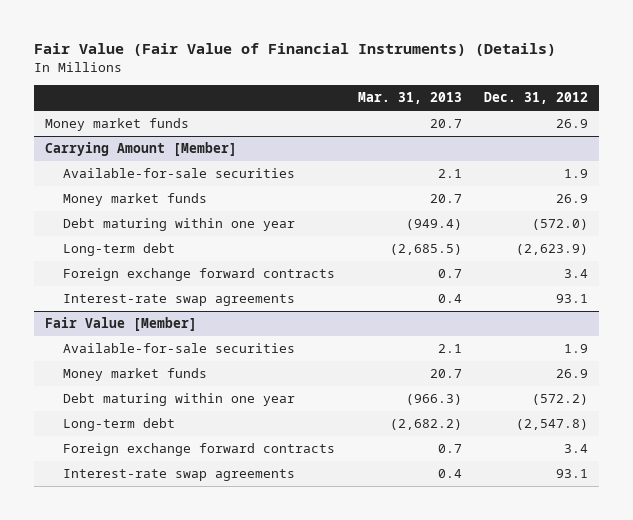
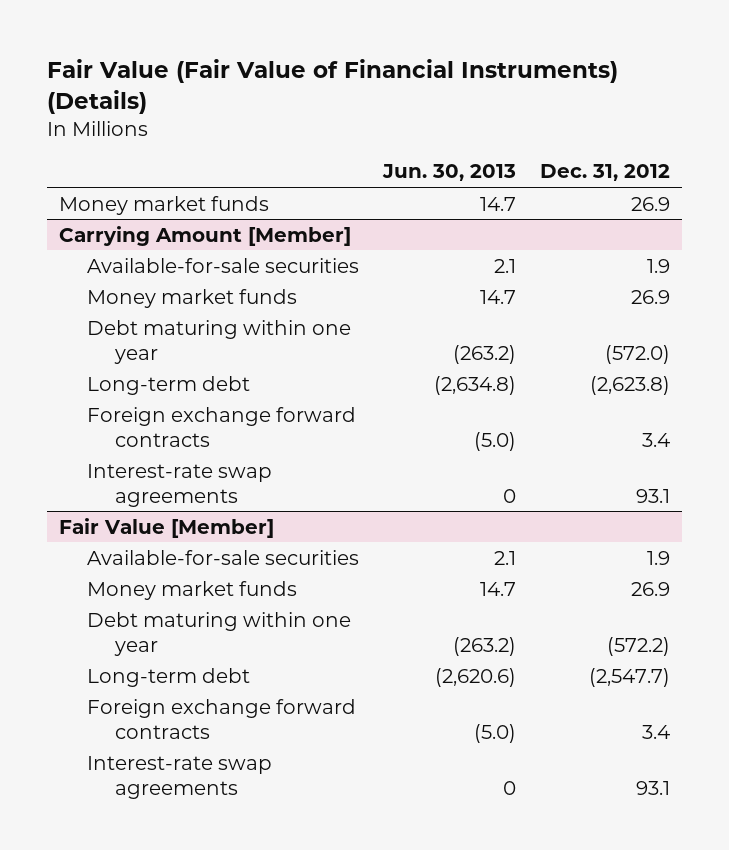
[357,92,462,105] Mar. 31, 2013 -> none
none -> [381,164,516,182] Jun. 30, 2013
[515,244,588,256] (2,623.9) -> [589,375,670,395] (2,623.8)
[515,419,588,431] (2,547.8) -> [588,667,670,687] (2,547.7)

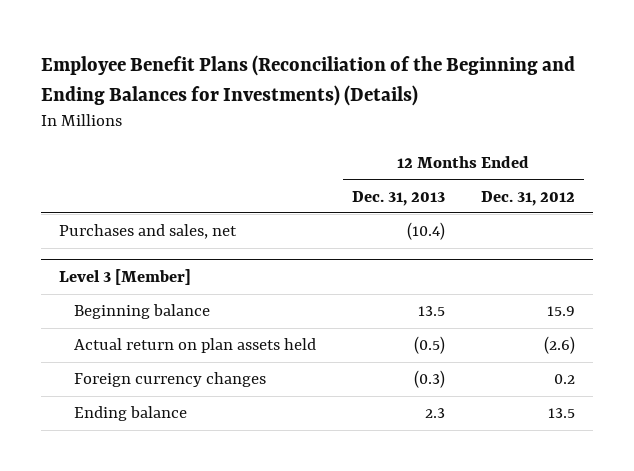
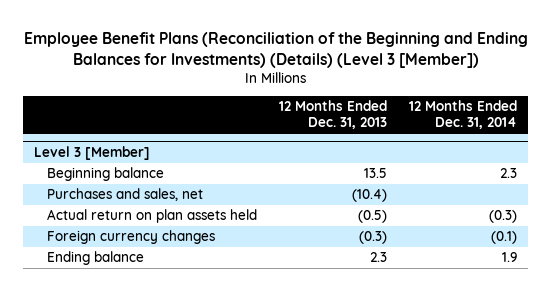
[41,54,576,106] Employee Benefit Plans (Reconciliation of the Beginning and Ending Balances for Investments) (Details) -> [23,32,528,68] Employee Benefit Plans (Reconciliation of the Beginning and Ending Balances for Investments) (Details) (Level 3 [Member])
[480,190,575,206] Dec. 31, 2012 -> none
none -> [408,100,517,130] 12 Months Ended Dec. 31, 2014
[58,224,237,240] Purchases and sales, net -> none
none -> [46,188,203,202] Purchases and sales, net

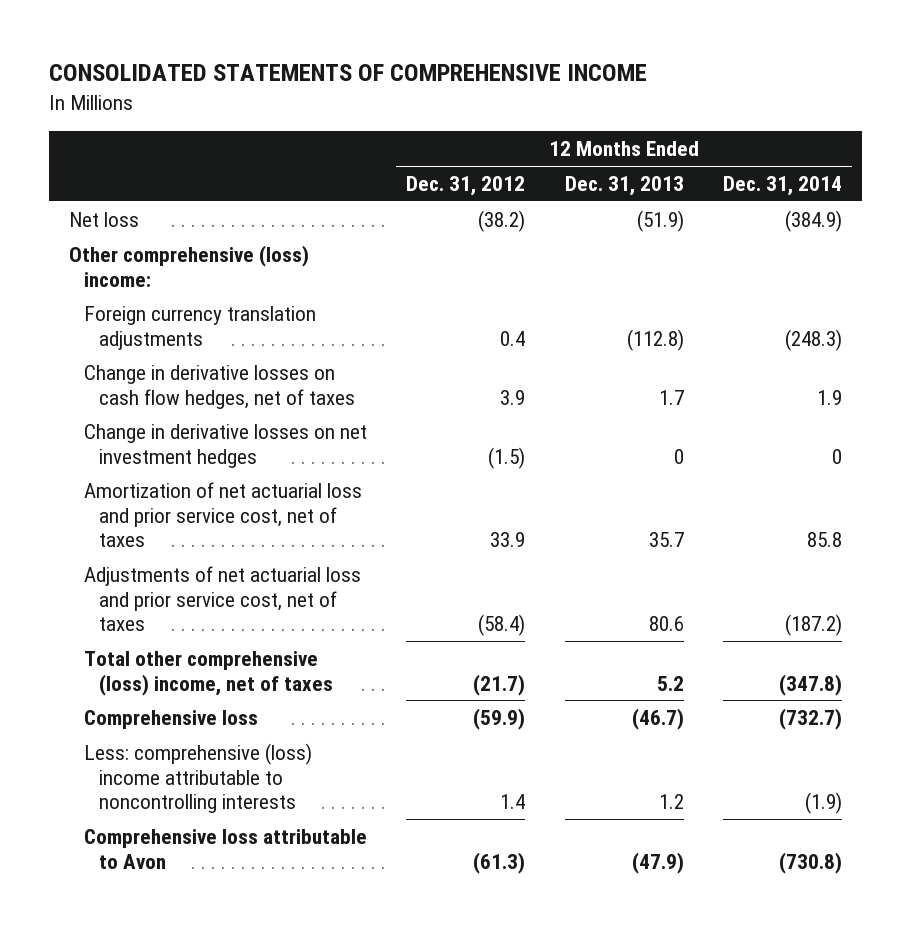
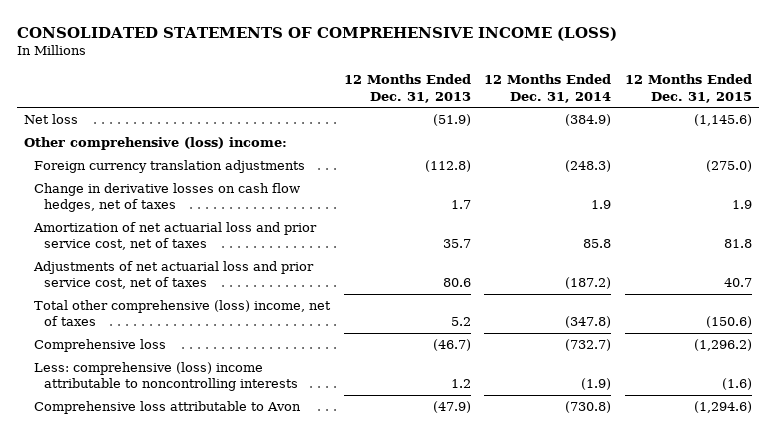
[48,64,647,82] CONSOLIDATED STATEMENTS OF COMPREHENSIVE INCOME -> [17,26,618,41] CONSOLIDATED STATEMENTS OF COMPREHENSIVE INCOME (LOSS)
[406,176,526,197] Dec. 31, 2012 -> none
none -> [625,74,753,103] 12 Months Ended Dec. 31, 2015
[83,423,367,468] Change in derivative losses on net investment hedges -> none

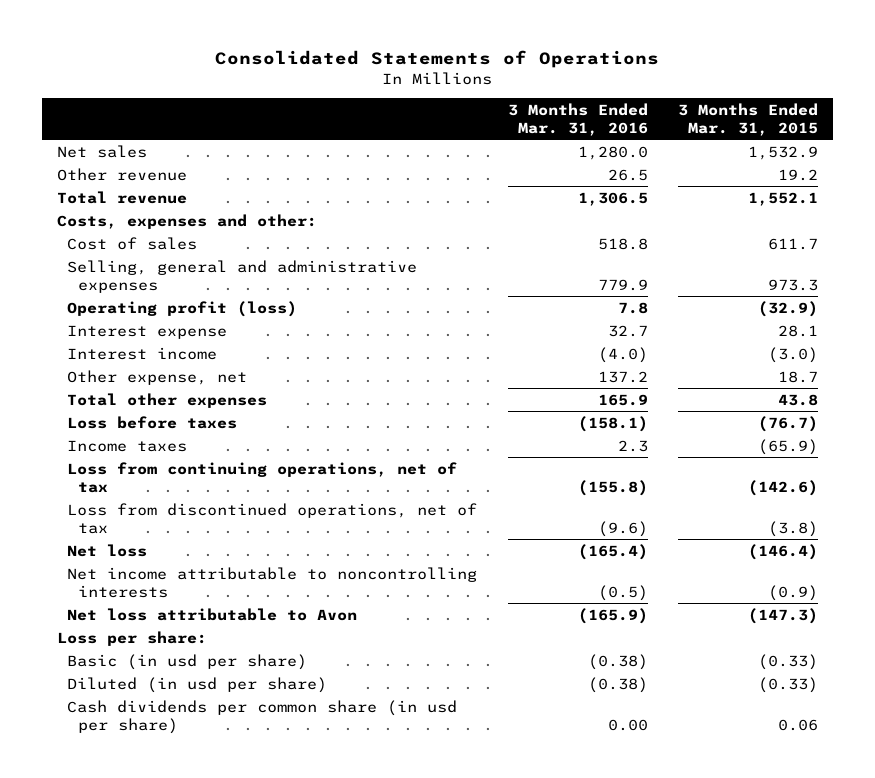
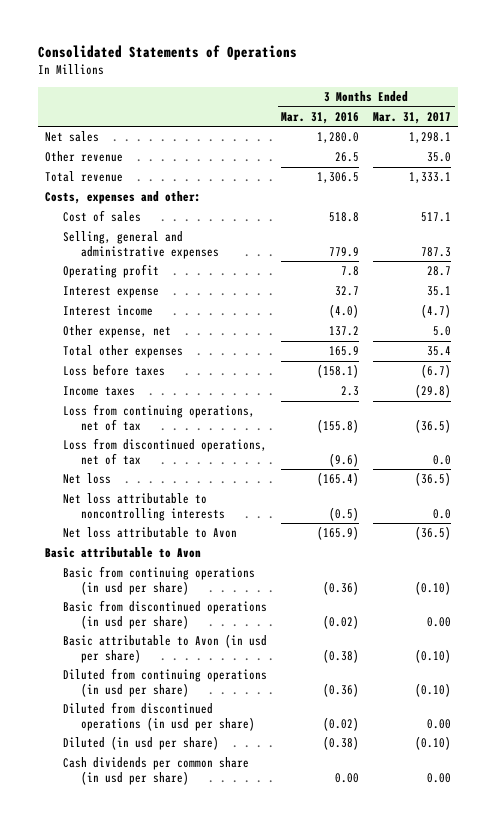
[678,102,819,137] 3 Months Ended Mar. 31, 2015 -> none
none -> [373,111,452,124] Mar. 31, 2017
[67,300,298,317] Operating profit (loss) -> [63,264,160,279] Operating profit
[67,566,478,598] Net income attributable to noncontrolling interests -> [63,493,226,521] Net loss attributable to noncontrolling interests
[56,630,207,646] Loss per share: -> [44,547,201,559] Basic attributable to Avon
none -> [63,566,256,595] Basic from continuing operations (in usd per share)
none -> [63,600,268,629] Basic from discontinued operations (in usd per share)
[67,653,308,670] Basic (in usd per share) -> [63,634,268,663] Basic attributable to Avon (in usd per share)
none -> [63,668,268,697] Diluted from continuing operations (in usd per share)
none -> [63,702,256,731] Diluted from discontinued operations (in usd per share)

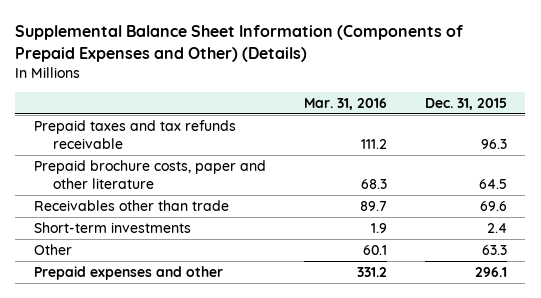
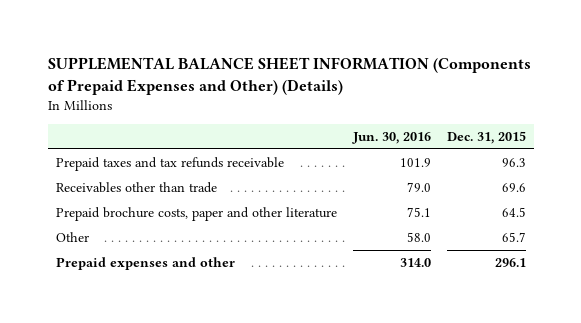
[15,24,464,62] Supplemental Balance Sheet Information (Components of Prepaid Expenses and Other) (Details) -> [47,57,531,95] SUPPLEMENTAL BALANCE SHEET INFORMATION (Components of Prepaid Expenses and Other) (Details)
[303,97,387,110] Mar. 31, 2016 -> none
none -> [351,131,431,144] Jun. 30, 2016
[33,222,191,234] Short-term investments -> none
[33,160,266,189] Prepaid brochure costs, paper and other literature -> [55,207,337,222] Prepaid brochure costs, paper and other literature
[481,245,507,256] 63.3 -> [501,232,526,243] 65.7

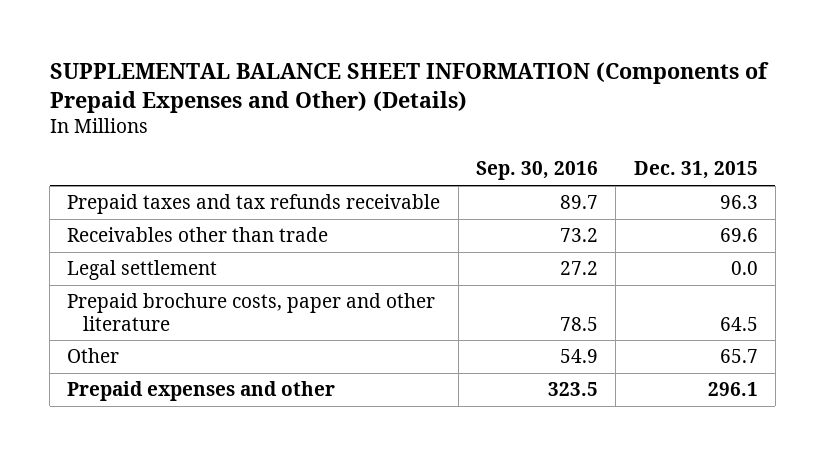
[351,131,431,144] Jun. 30, 2016 -> none
none -> [475,161,598,181] Sep. 30, 2016
none -> [67,260,218,281] Legal settlement

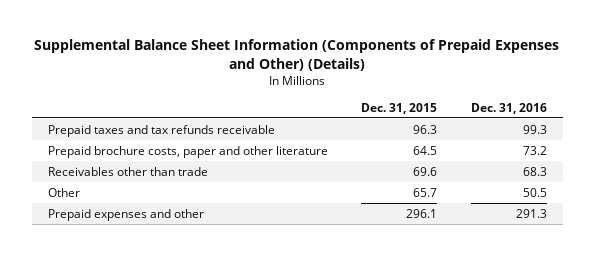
[49,61,769,114] SUPPLEMENTAL BALANCE SHEET INFORMATION (Components of Prepaid Expenses and Other) (Details) -> [34,39,560,71] Supplemental Balance Sheet Information (Components of Prepaid Expenses and Other) (Details)
[475,161,598,181] Sep. 30, 2016 -> none
none -> [470,102,547,114] Dec. 31, 2016
[67,260,218,281] Legal settlement -> none
[67,227,329,243] Receivables other than trade -> [48,166,209,176] Receivables other than trade

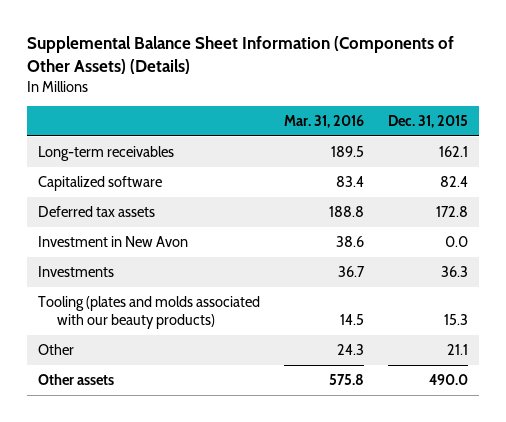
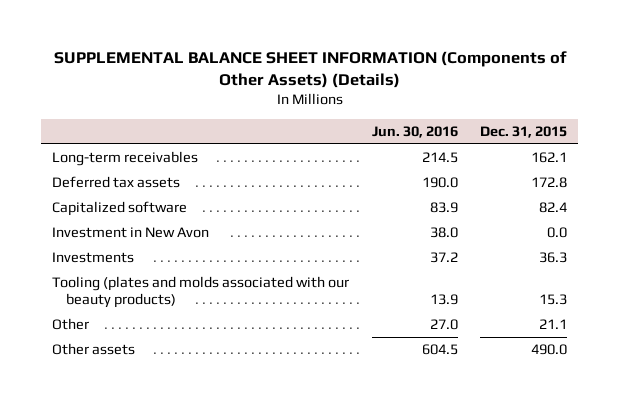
[26,36,454,74] Supplemental Balance Sheet Information (Components of Other Assets) (Details) -> [53,50,567,89] SUPPLEMENTAL BALANCE SHEET INFORMATION (Components of Other Assets) (Details)
[283,115,364,129] Mar. 31, 2016 -> none
none -> [371,125,458,138] Jun. 30, 2016
[38,175,163,191] Capitalized software -> [51,201,187,217] Capitalized software

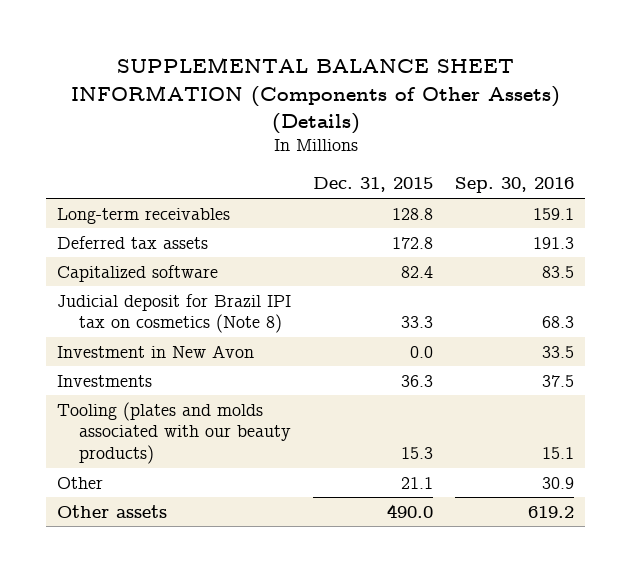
[371,125,458,138] Jun. 30, 2016 -> none
none -> [455,177,575,194] Sep. 30, 2016
[531,152,568,164] 162.1 -> [392,207,434,220] 128.8
none -> [57,293,292,334] Judicial deposit for Brazil IPI tax on cosmetics (Note 8)

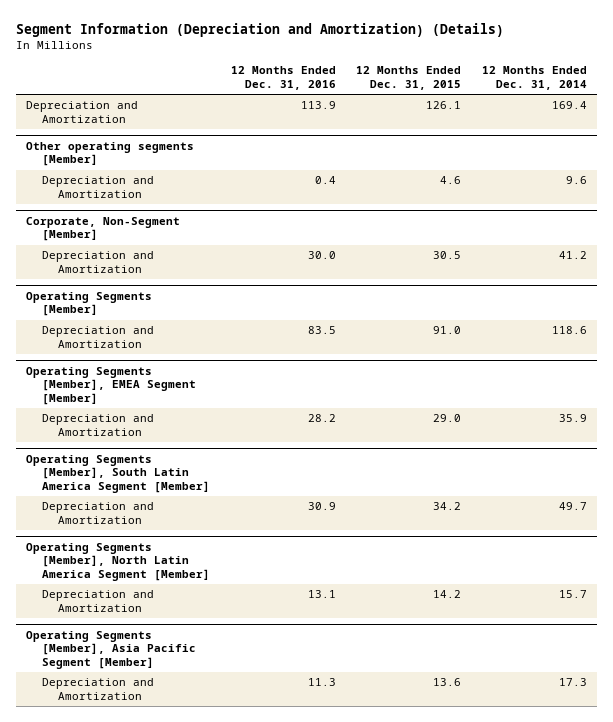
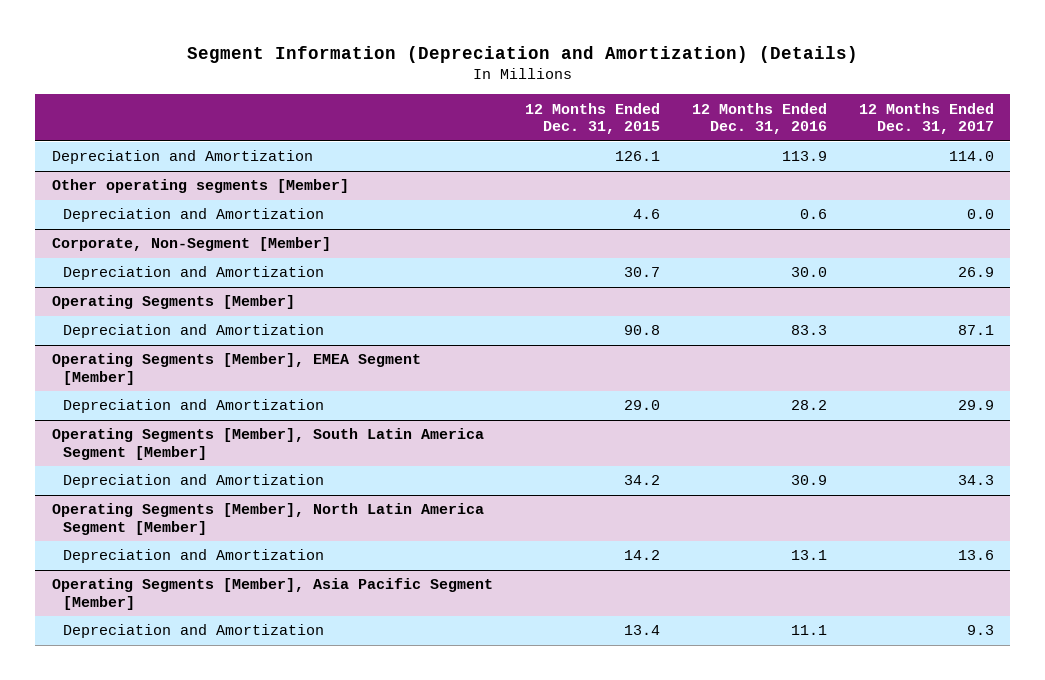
[481,66,587,90] 12 Months Ended Dec. 31, 2014 -> none
none -> [858,102,994,135] 12 Months Ended Dec. 31, 2017
[314,176,336,185] 0.4 -> [799,209,827,220] 0.6
[433,251,462,260] 30.5 -> [623,267,660,278] 30.7
[307,326,336,335] 83.5 -> [790,325,827,336] 83.3
[433,326,462,335] 91.0 -> [623,325,660,336] 90.8
[307,678,336,687] 11.3 -> [790,625,827,636] 11.1
[433,678,462,687] 13.6 -> [623,625,660,636] 13.4

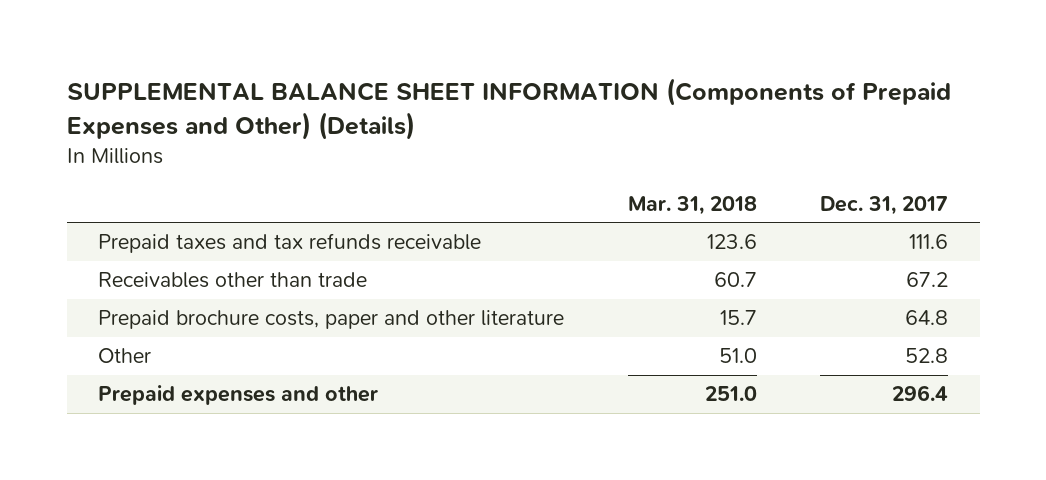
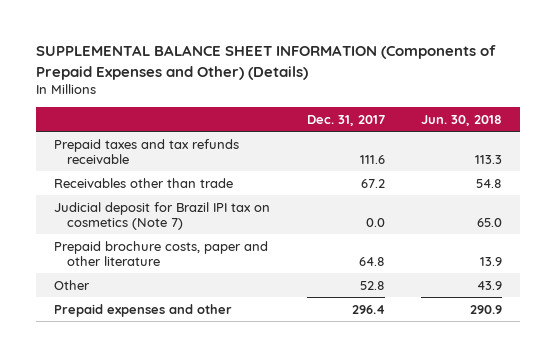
[627,195,757,215] Mar. 31, 2018 -> none
none -> [421,115,503,127] Jun. 30, 2018
none -> [54,201,271,231] Judicial deposit for Brazil IPI tax on cosmetics (Note 7)

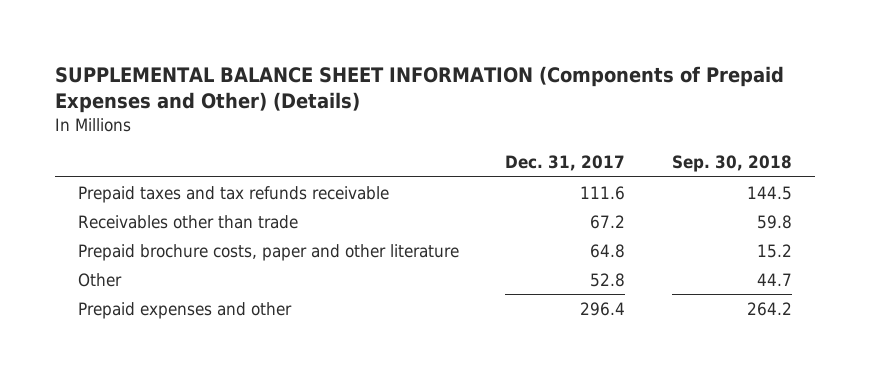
[421,115,503,127] Jun. 30, 2018 -> none
none -> [671,155,792,173] Sep. 30, 2018
[54,201,271,231] Judicial deposit for Brazil IPI tax on cosmetics (Note 7) -> none

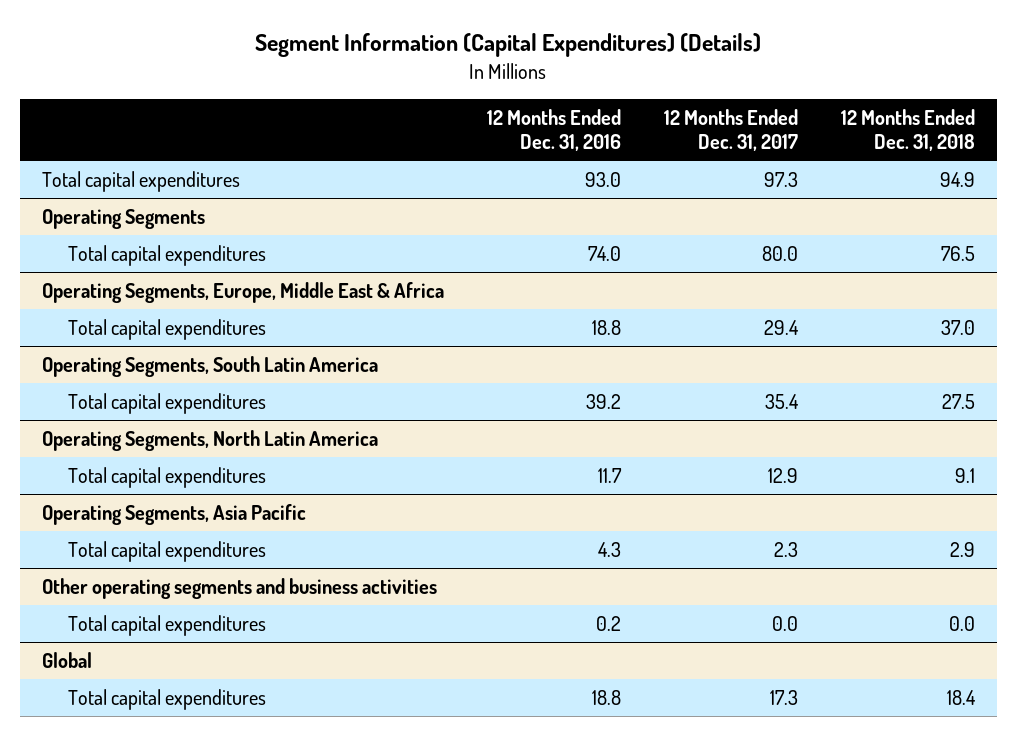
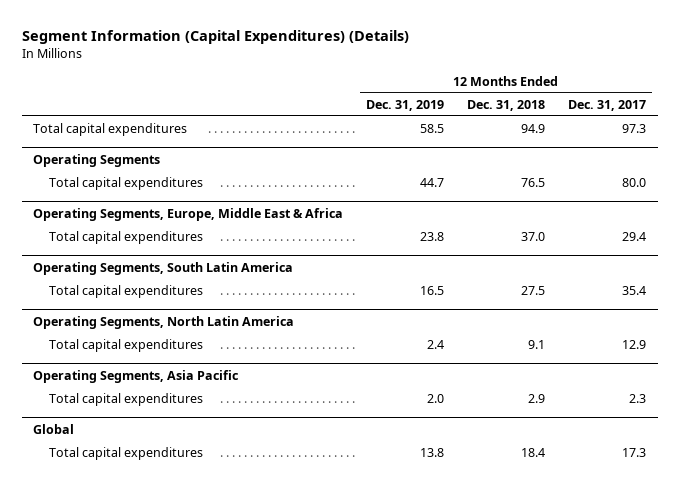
[486,108,621,152] 12 Months Ended Dec. 31, 2016 -> none
none -> [366,99,445,111] Dec. 31, 2019
[41,577,437,599] Other operating segments and business activities -> none
[68,614,267,636] Total capital expenditures -> none

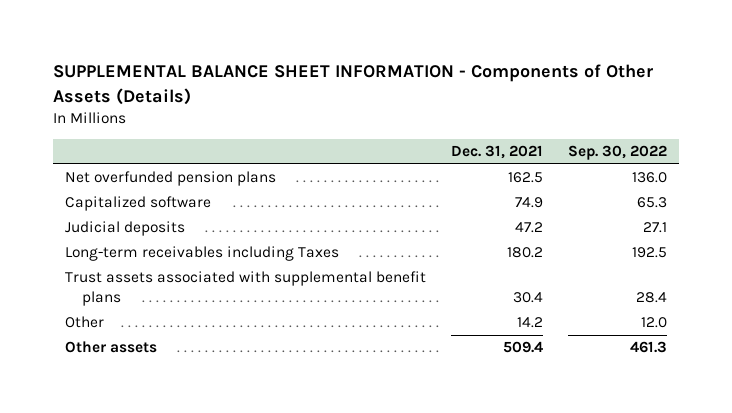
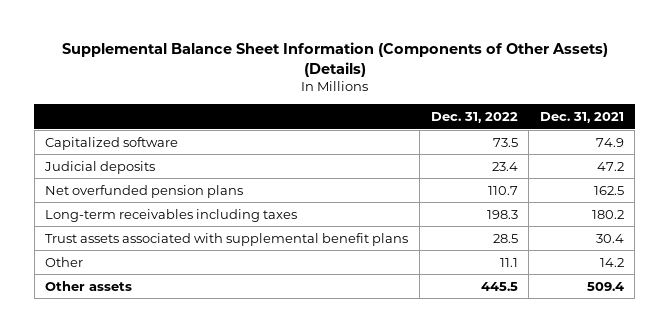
[53,64,654,105] SUPPLEMENTAL BALANCE SHEET INFORMATION - Components of Other Assets (Details) -> [61,42,608,78] Supplemental Balance Sheet Information (Components of Other Assets) (Details)
[567,144,667,160] Sep. 30, 2022 -> none
none -> [430,111,518,123] Dec. 31, 2022
[65,171,277,187] Net overfunded pension plans -> [45,184,244,198] Net overfunded pension plans
[65,246,340,262] Long-term receivables including Taxes -> [45,208,298,222] Long-term receivables including taxes

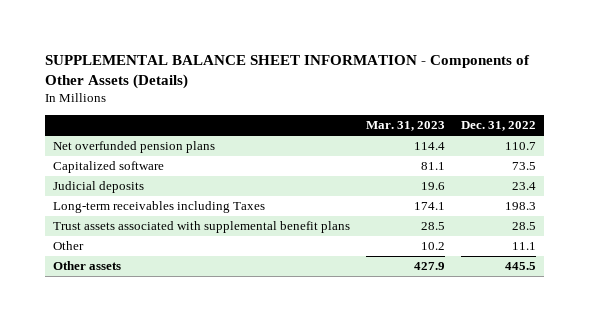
[61,42,608,78] Supplemental Balance Sheet Information (Components of Other Assets) (Details) -> [44,54,530,89] SUPPLEMENTAL BALANCE SHEET INFORMATION - Components of Other Assets (Details)
[539,111,624,123] Dec. 31, 2021 -> none
none -> [366,121,446,132] Mar. 31, 2023
[45,184,244,198] Net overfunded pension plans -> [53,141,216,154] Net overfunded pension plans
[45,208,298,222] Long-term receivables including taxes -> [53,201,266,214] Long-term receivables including Taxes

